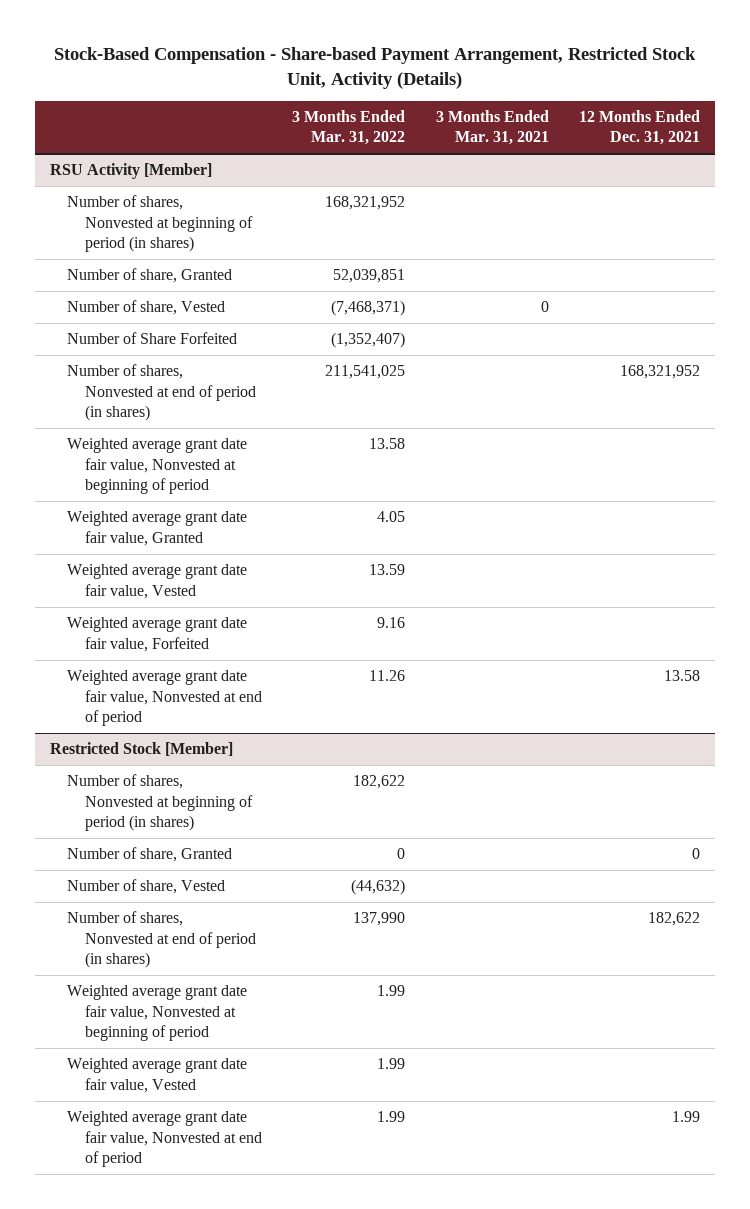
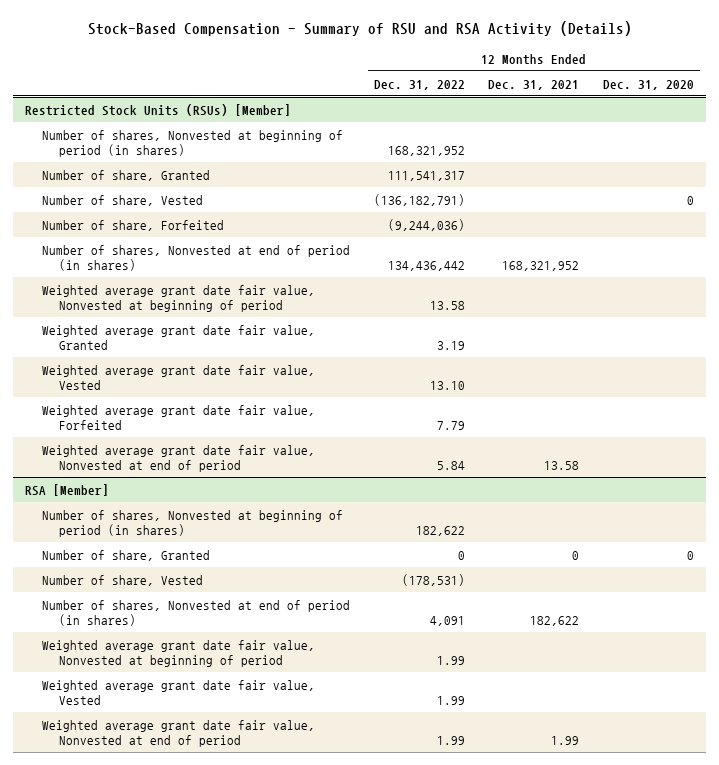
[53,46,696,89] Stock-Based Compensation - Share-based Payment Arrangement, Restricted Stock Unit, Activity (Details) -> [87,21,632,37] Stock-Based Compensation - Summary of RSU and RSA Activity (Details)
[292,109,406,146] 3 Months Ended Mar. 31, 2022 -> none
[435,109,549,146] 3 Months Ended Mar. 31, 2021 -> none
none -> [373,79,465,90] Dec. 31, 2022
none -> [603,79,695,90] Dec. 31, 2020
[49,163,212,180] RSU Activity [Member] -> [24,103,291,116] Restricted Stock Units (RSUs) [Member]
[67,332,238,345] Number of Share Forfeited -> [41,219,224,231] Number of share, Forfeited
[49,742,233,757] Restricted Stock [Member] -> [24,483,109,496] RSA [Member]

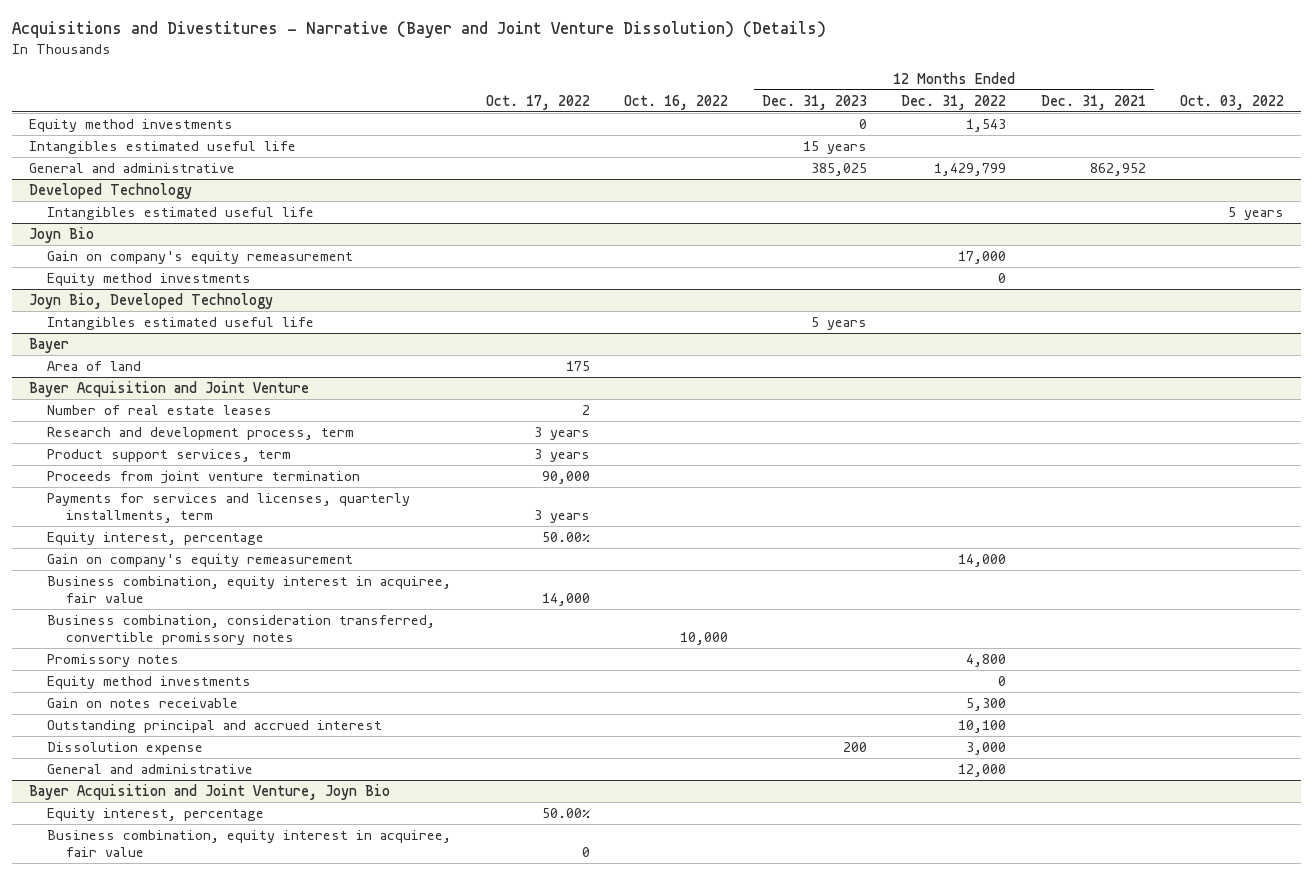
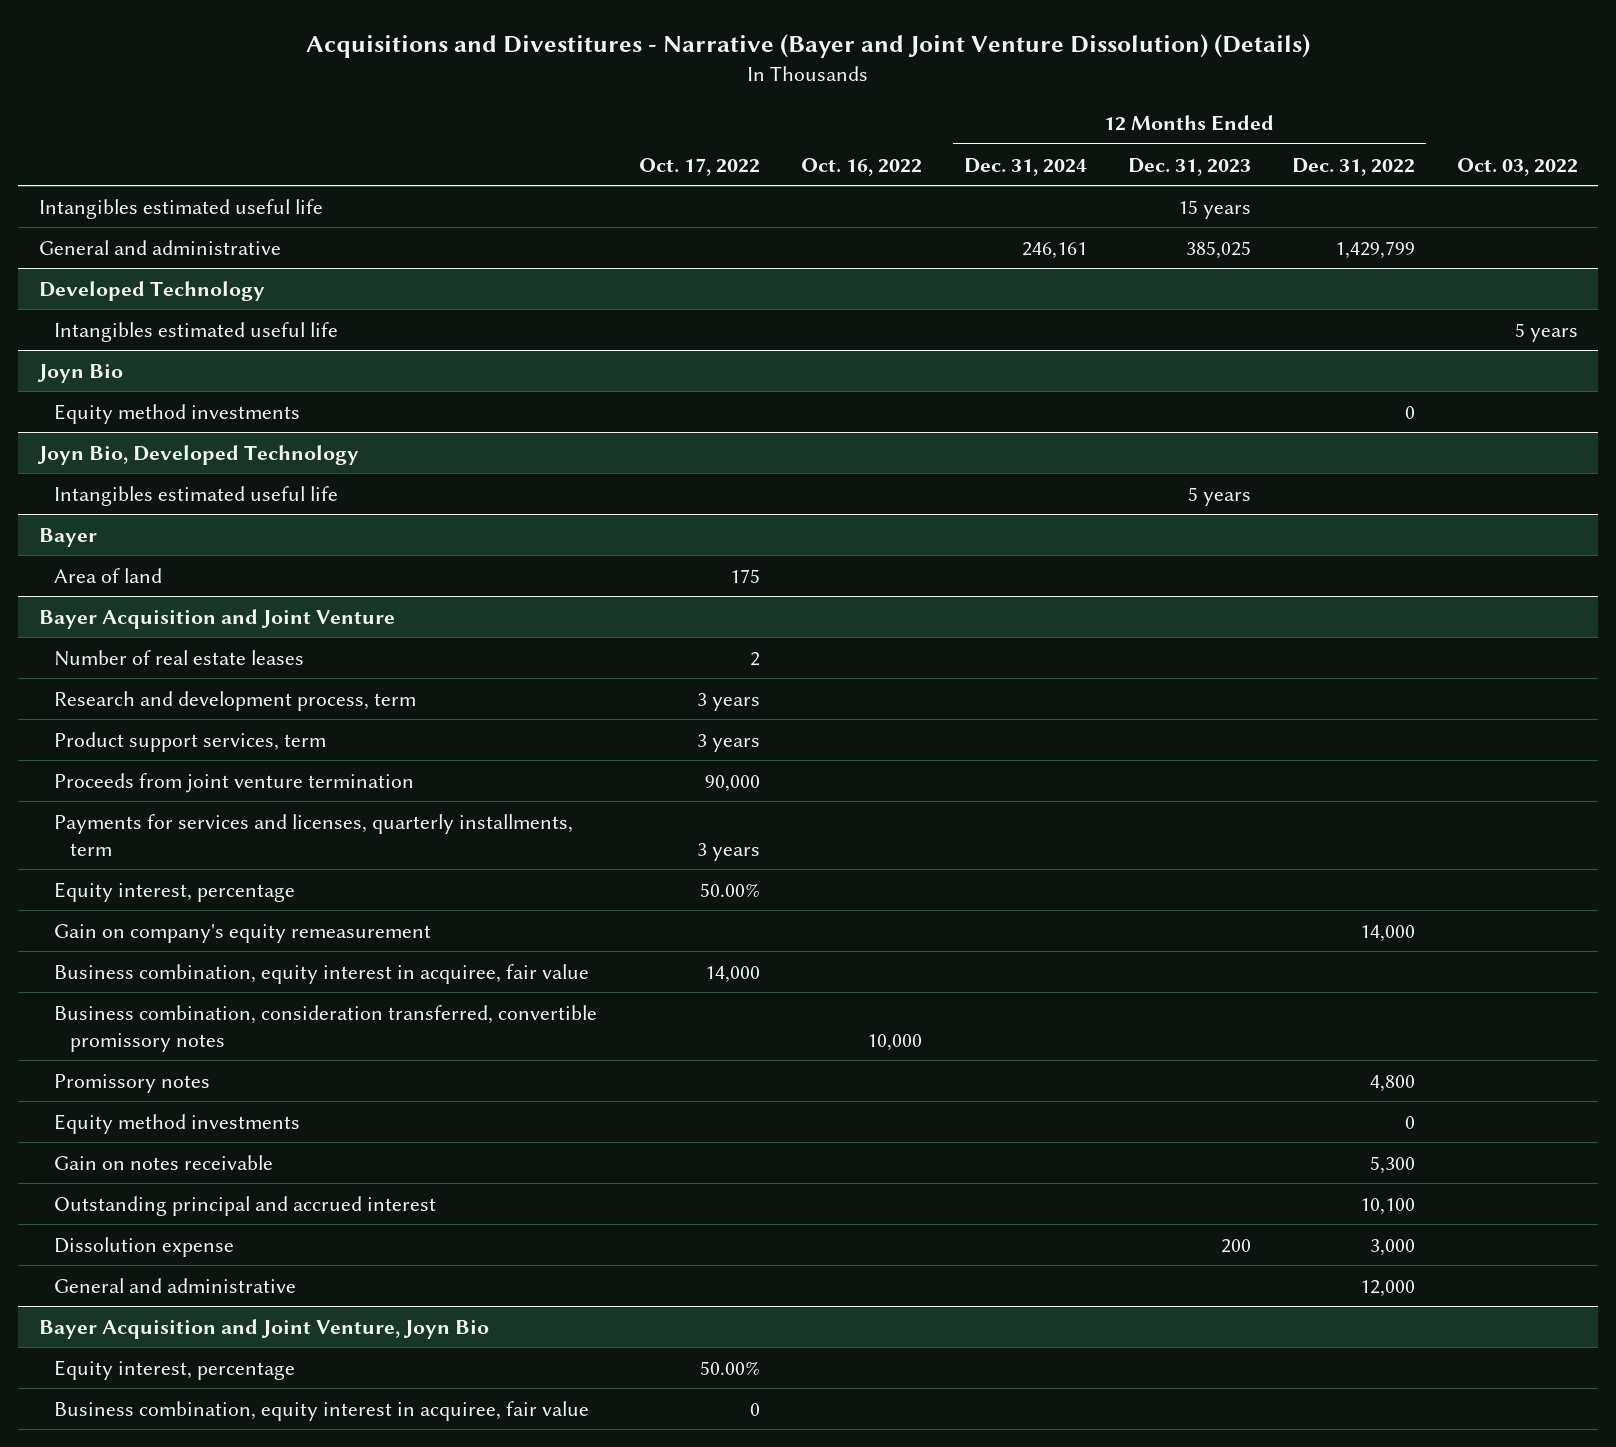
[1040,94,1146,110] Dec. 31, 2021 -> none
none -> [963,157,1087,176] Dec. 31, 2024
[28,118,233,132] Equity method investments -> none
[47,250,354,264] Gain on company's equity remeasurement -> none

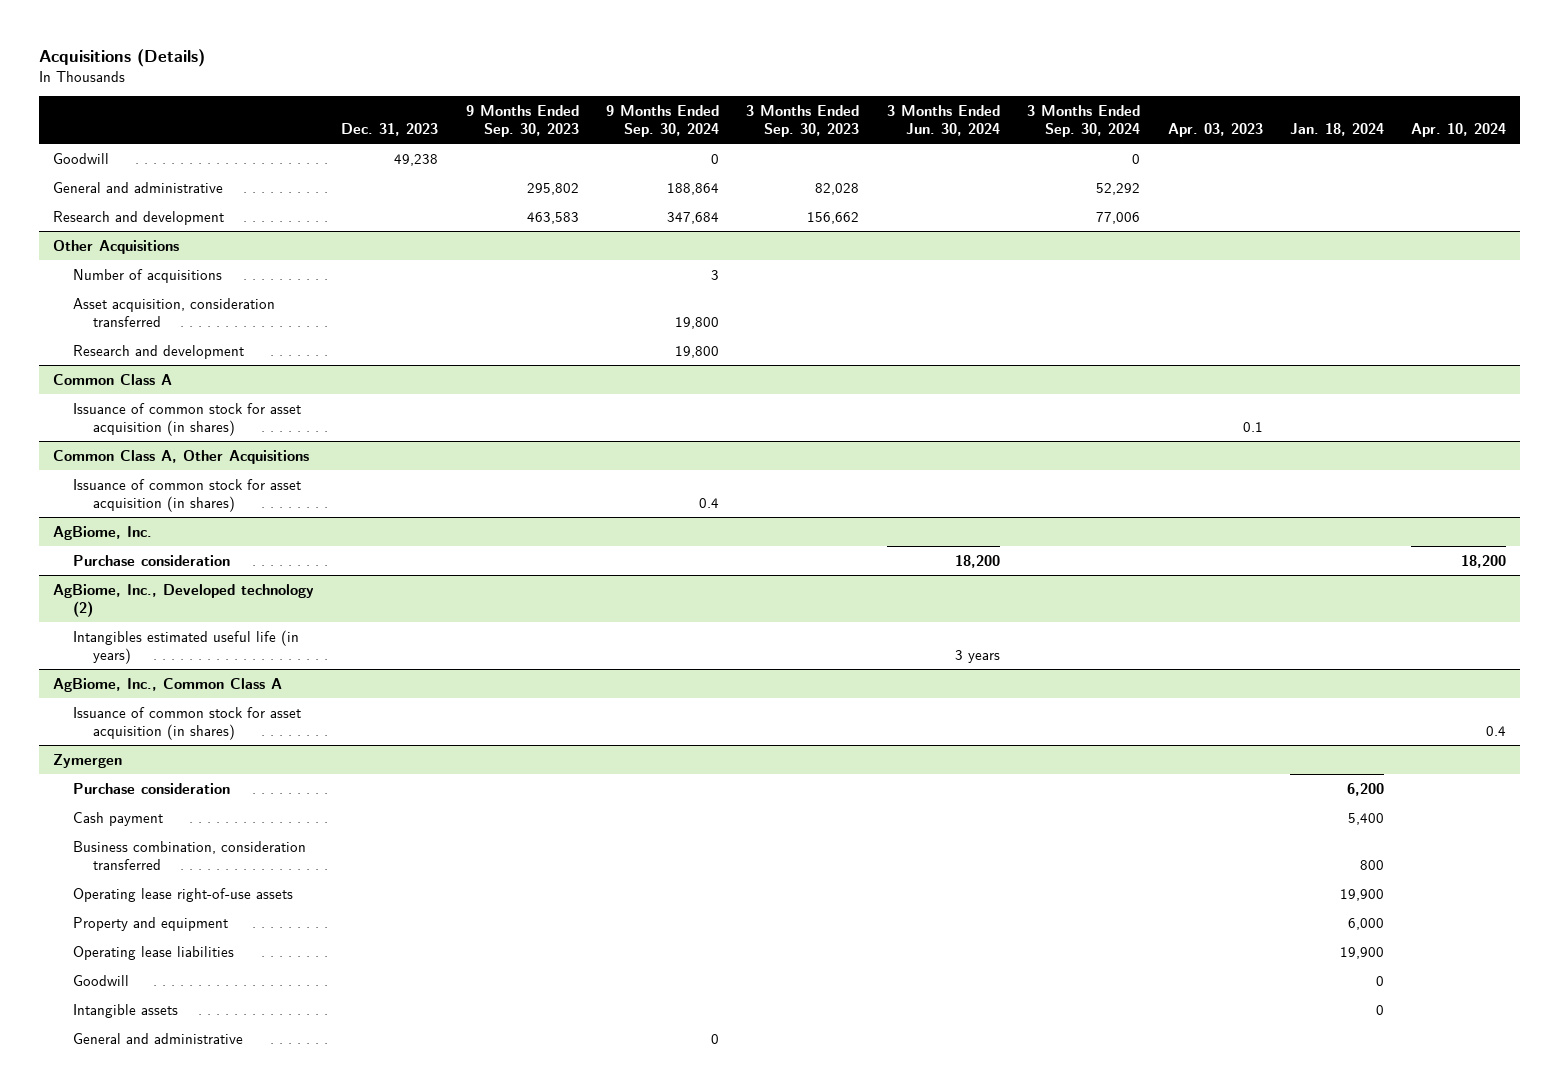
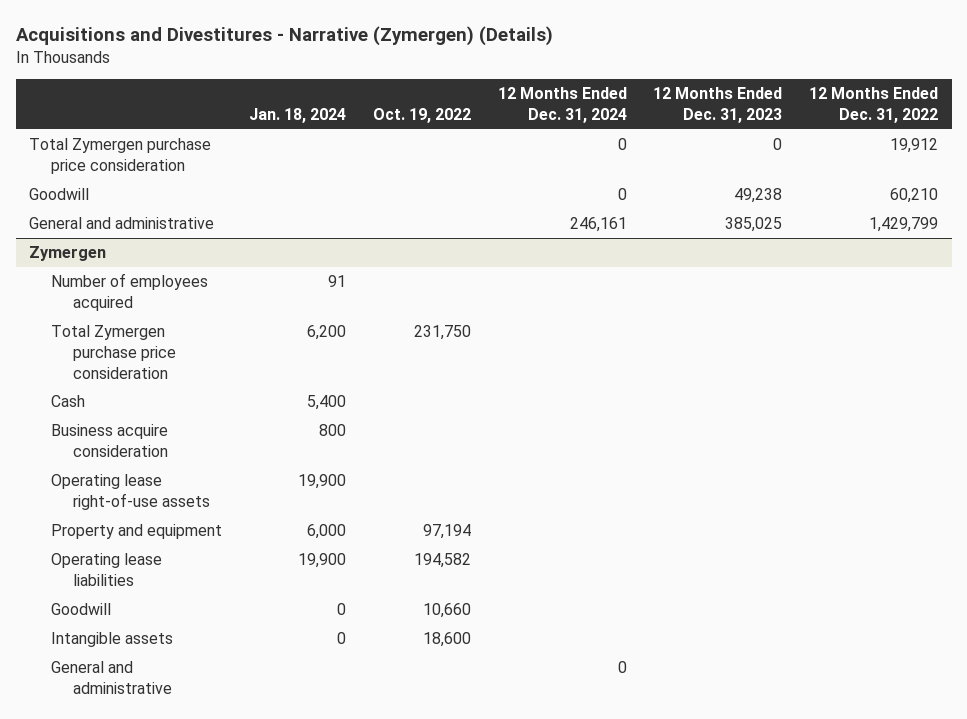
[39,48,206,67] Acquisitions (Details) -> [15,25,553,46] Acquisitions and Divestitures - Narrative (Zymergen) (Details)
[341,123,439,137] Dec. 31, 2023 -> none
[465,105,579,138] 9 Months Ended Sep. 30, 2023 -> none
[606,105,720,138] 9 Months Ended Sep. 30, 2024 -> none
[746,105,860,138] 3 Months Ended Sep. 30, 2023 -> none
[886,105,1000,137] 3 Months Ended Jun. 30, 2024 -> none
[1027,105,1141,138] 3 Months Ended Sep. 30, 2024 -> none
[1167,123,1263,138] Apr. 03, 2023 -> none
[1411,123,1507,138] Apr. 10, 2024 -> none
none -> [372,107,471,123] Oct. 19, 2022
none -> [497,87,627,123] 12 Months Ended Dec. 31, 2024
none -> [653,87,783,123] 12 Months Ended Dec. 31, 2023
none -> [809,87,939,123] 12 Months Ended Dec. 31, 2022
none -> [29,138,212,174] Total Zymergen purchase price consideration
[52,210,224,225] Research and development -> none
[52,239,179,254] Other Acquisitions -> none
[72,268,222,283] Number of acquisitions -> none
[72,297,275,327] Asset acquisition, consideration transferred -> none
[72,344,244,359] Research and development -> none
[52,373,172,385] Common Class A -> none
[72,402,301,436] Issuance of common stock for asset acquisition (in shares) -> none
[52,449,309,464] Common Class A, Other Acquisitions -> none
[72,478,301,512] Issuance of common stock for asset acquisition (in shares) -> none
[52,525,152,540] AgBiome, Inc. -> none
[72,554,230,566] Purchase consideration -> none
[52,583,314,617] AgBiome, Inc., Developed technology (2) -> none
[72,629,299,664] Intangibles estimated useful life (in years) -> none
[52,677,282,692] AgBiome, Inc., Common Class A -> none
[72,706,301,740] Issuance of common stock for asset acquisition (in shares) -> none
none -> [50,273,208,311] Number of employees acquired
[72,782,230,794] Purchase consideration -> [50,325,176,379] Total Zymergen purchase price consideration
[72,811,163,826] Cash payment -> [50,395,85,408] Cash
[72,840,306,870] Business combination, consideration transferred -> [50,424,168,457] Business acquire consideration

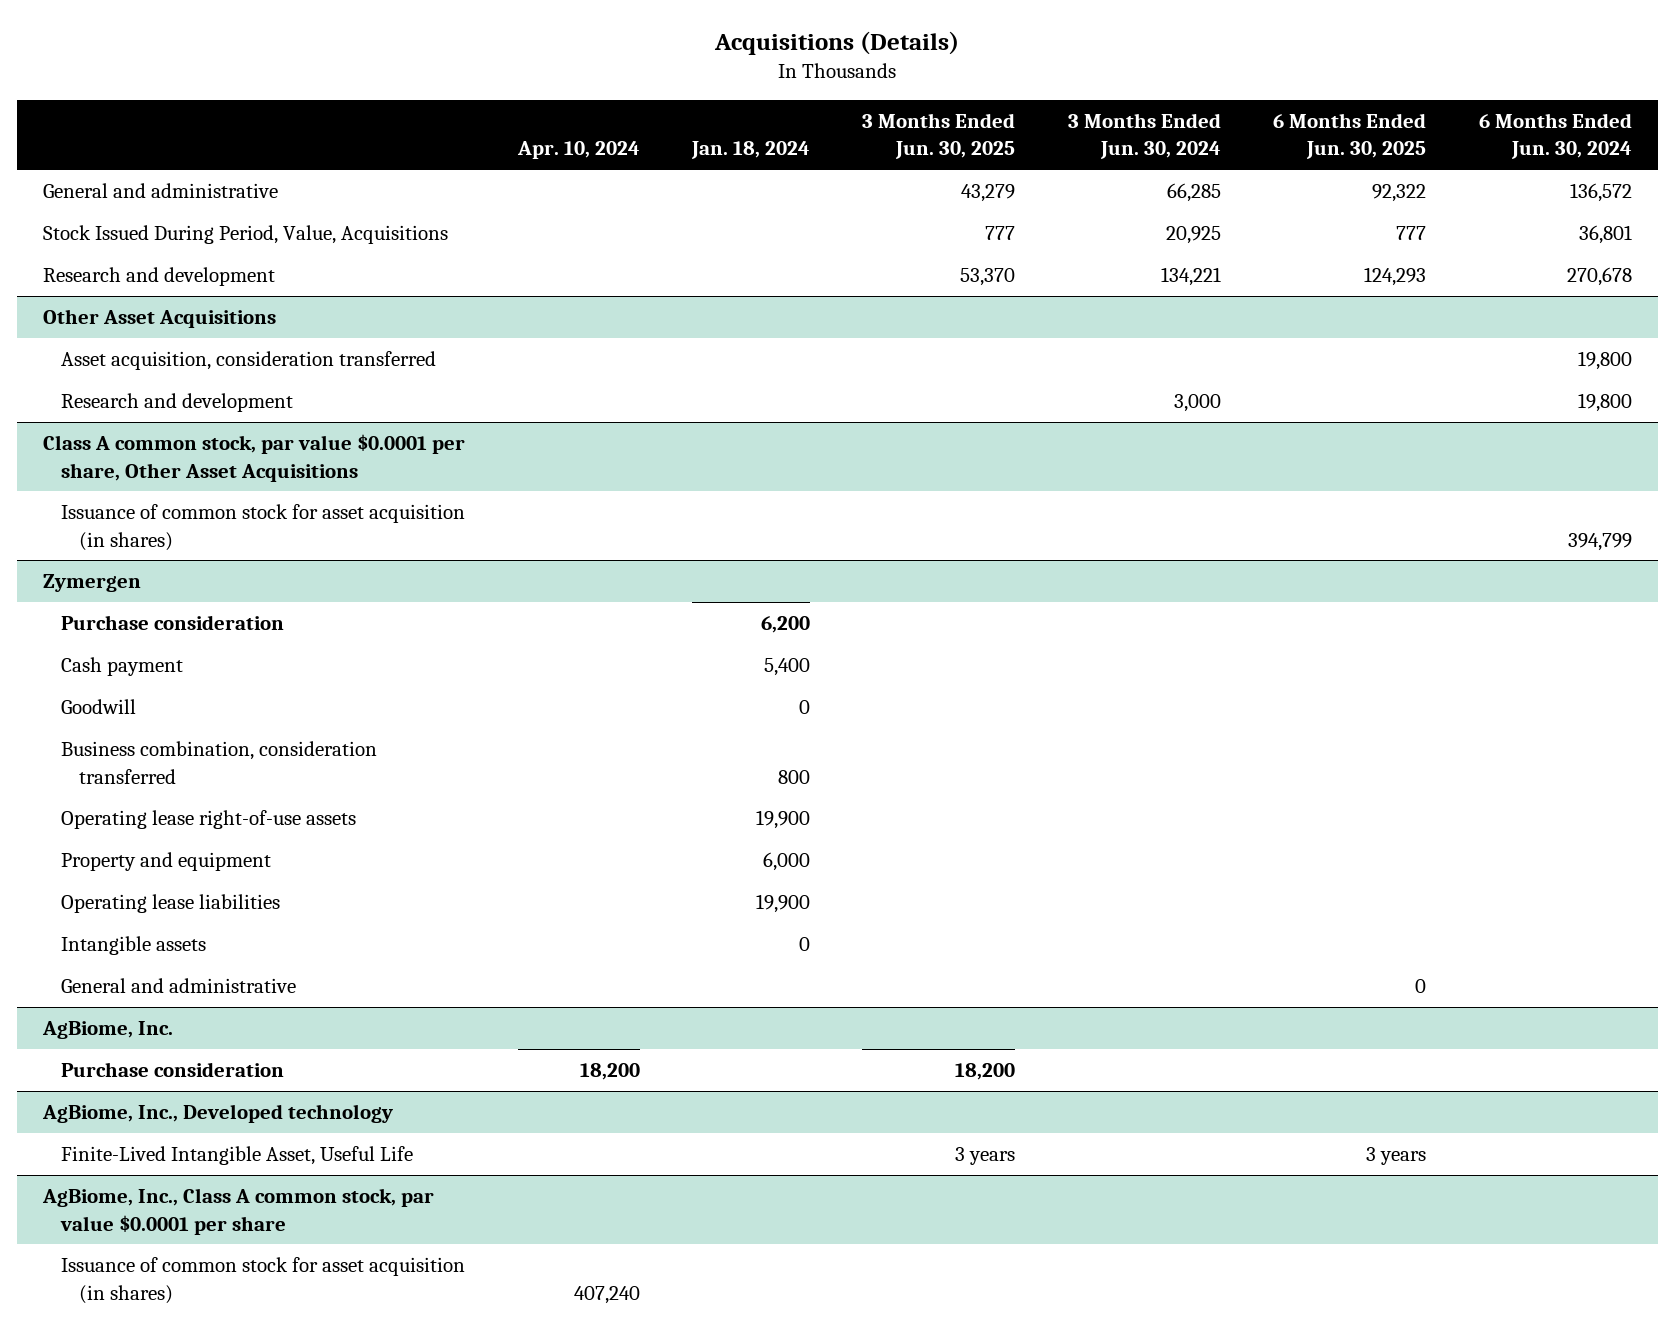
[15,25,553,46] Acquisitions and Divestitures - Narrative (Zymergen) (Details) -> [714,30,960,55] Acquisitions (Details)
[372,107,471,123] Oct. 19, 2022 -> none
[497,87,627,123] 12 Months Ended Dec. 31, 2024 -> none
[653,87,783,123] 12 Months Ended Dec. 31, 2023 -> none
[809,87,939,123] 12 Months Ended Dec. 31, 2022 -> none
none -> [516,141,640,160] Apr. 10, 2024
none -> [862,112,1016,160] 3 Months Ended Jun. 30, 2025
none -> [1067,112,1221,160] 3 Months Ended Jun. 30, 2024
none -> [1273,112,1427,160] 6 Months Ended Jun. 30, 2025
none -> [1478,112,1632,160] 6 Months Ended Jun. 30, 2024
[29,138,212,174] Total Zymergen purchase price consideration -> none
[29,188,90,201] Goodwill -> none
none -> [43,225,449,245] Stock Issued During Period, Value, Acquisitions
none -> [43,267,276,287] Research and development
none -> [43,309,277,329] Other Asset Acquisitions
none -> [60,351,436,371] Asset acquisition, consideration transferred
none -> [60,393,293,413] Research and development
none -> [43,434,466,482] Class A common stock, par value $0.0001 per share, Other Asset Acquisitions
none -> [60,504,465,551] Issuance of common stock for asset acquisition (in shares)
[50,273,208,311] Number of employees acquired -> none
[50,325,176,379] Total Zymergen purchase price consideration -> [60,615,284,631] Purchase consideration
[50,395,85,408] Cash -> [60,657,183,677] Cash payment
[50,603,111,616] Goodwill -> [60,699,136,715] Goodwill
[50,424,168,457] Business acquire consideration -> [60,741,377,784] Business combination, consideration transferred
none -> [42,1021,174,1040] AgBiome, Inc.
none -> [60,1062,284,1078] Purchase consideration
none -> [42,1104,394,1124] AgBiome, Inc., Developed technology
none -> [60,1146,413,1166] Finite-Lived Intangible Asset, Useful Life
none -> [42,1188,435,1235] AgBiome, Inc., Class A common stock, par value $0.0001 per share
none -> [60,1257,465,1304] Issuance of common stock for asset acquisition (in shares)

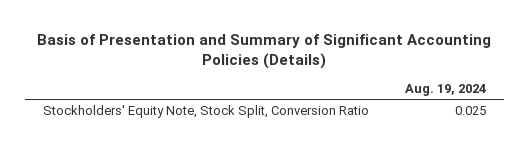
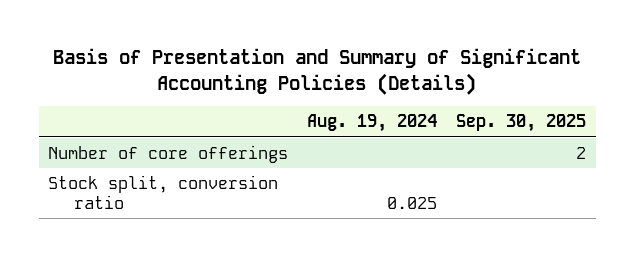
none -> [456,114,587,133] Sep. 30, 2025
none -> [48,144,289,163] Number of core offerings
[42,105,369,119] Stockholders' Equity Note, Stock Split, Conversion Ratio -> [48,174,279,210] Stock split, conversion ratio

